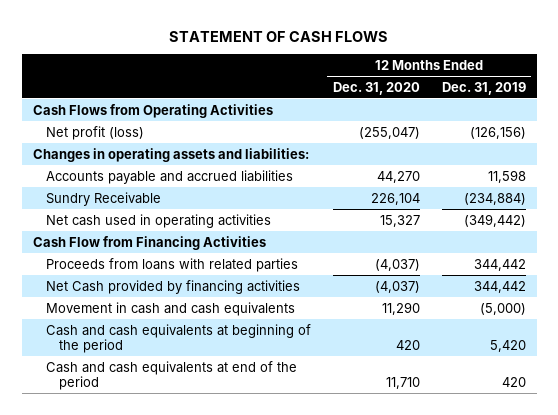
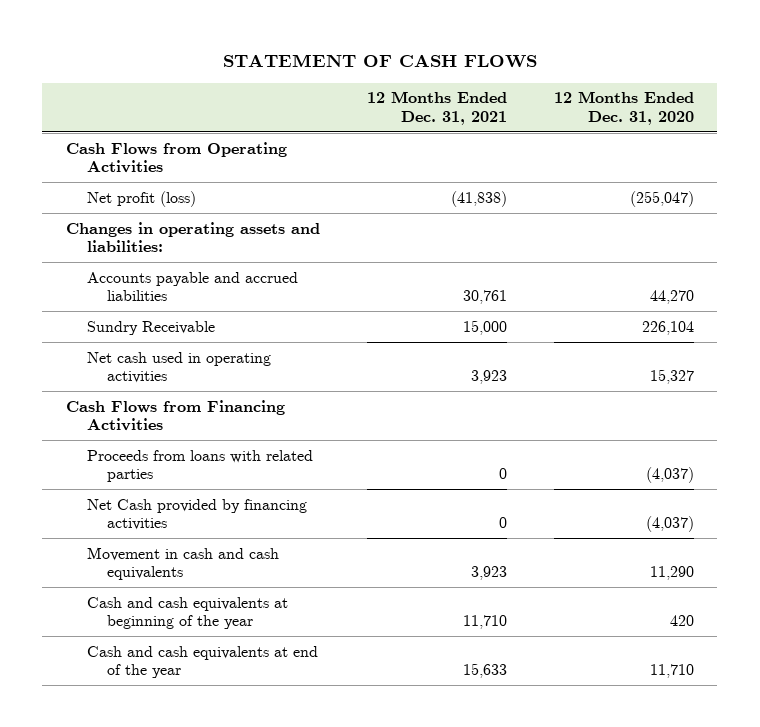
[441,81,526,95] Dec. 31, 2019 -> none
none -> [366,91,507,126] 12 Months Ended Dec. 31, 2021
[32,235,266,250] Cash Flow from Financing Activities -> [65,399,285,432] Cash Flows from Financing Activities
[46,323,312,354] Cash and cash equivalents at beginning of the period -> [86,596,288,630] Cash and cash equivalents at beginning of the year
[46,360,298,391] Cash and cash equivalents at end of the period -> [86,645,318,679] Cash and cash equivalents at end of the year

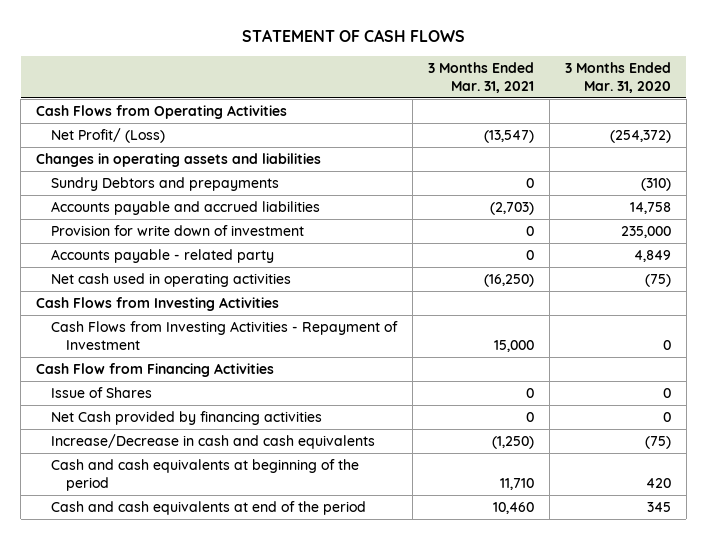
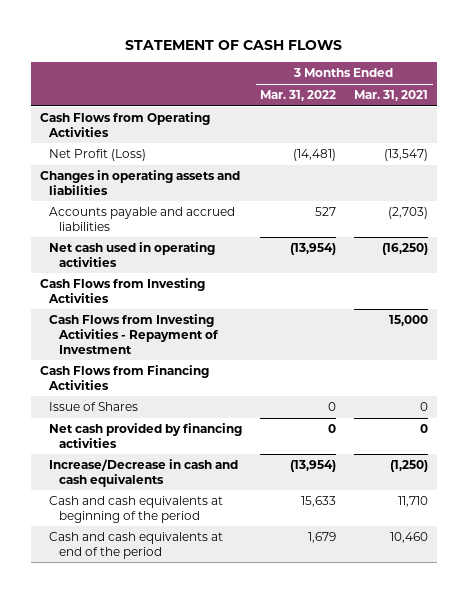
[564,62,671,93] 3 Months Ended Mar. 31, 2020 -> none
none -> [260,90,337,102] Mar. 31, 2022
[51,127,166,143] Net Profit/ (Loss) -> [49,149,147,162] Net Profit (Loss)
[51,176,280,191] Sundry Debtors and prepayments -> none
[51,224,305,236] Provision for write down of investment -> none
[51,248,275,263] Accounts payable - related party -> none
[36,362,275,377] Cash Flow from Financing Activities -> [40,365,210,390] Cash Flows from Financing Activities
[51,410,323,425] Net Cash provided by financing activities -> [49,423,243,448] Net cash provided by financing activities

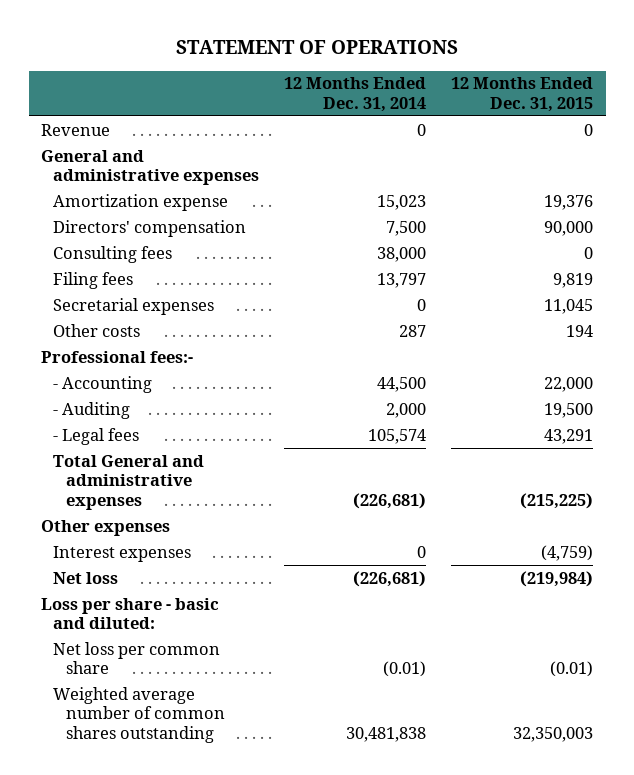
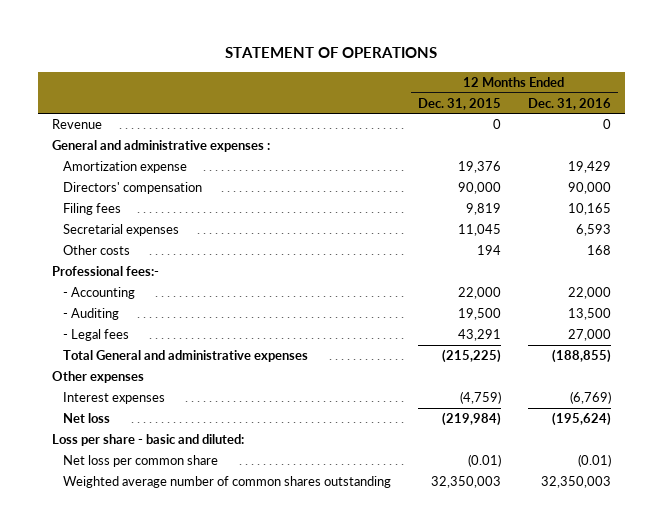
[284,77,427,112] 12 Months Ended Dec. 31, 2014 -> none
none -> [527,97,611,110] Dec. 31, 2016
[41,149,260,186] General and administrative expenses -> [51,140,270,153] General and administrative expenses :
[53,245,173,263] Consulting fees -> none

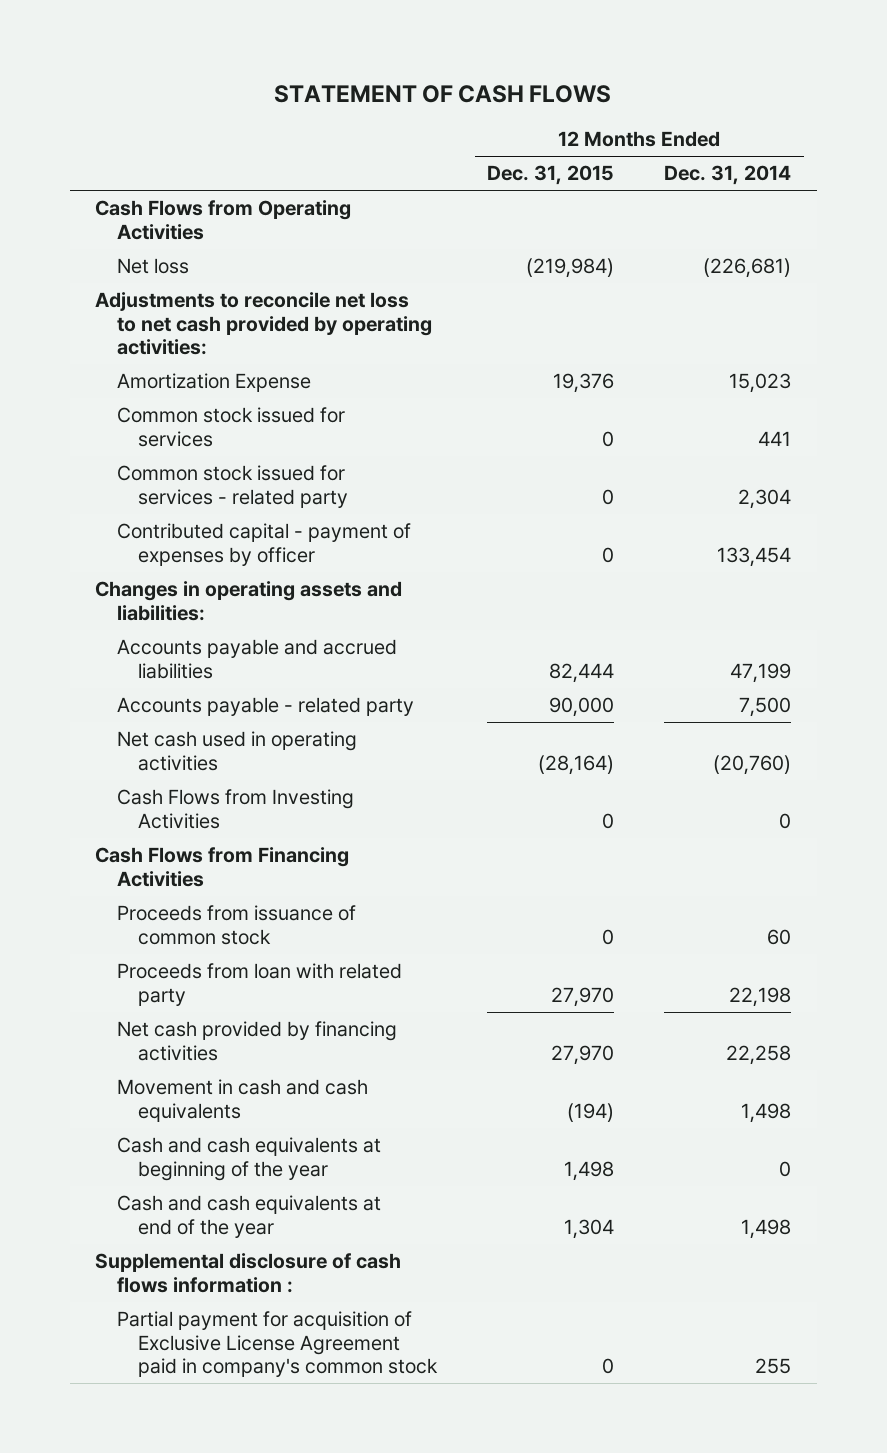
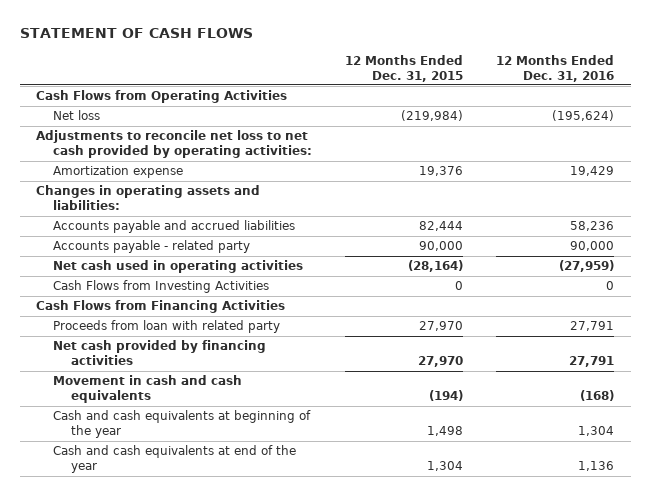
[664,165,792,186] Dec. 31, 2014 -> none
none -> [496,54,615,82] 12 Months Ended Dec. 31, 2016
[116,407,345,447] Common stock issued for services -> none
[116,465,348,508] Common stock issued for services - related party -> none
[116,523,411,566] Contributed capital - payment of expenses by officer -> none
[116,373,311,393] Amortization Expense -> [53,166,184,179] Amortization expense
[116,905,356,945] Proceeds from issuance of common stock -> none
[95,1253,402,1293] Supplemental disclosure of cash flows information : -> none
[116,1311,438,1378] Partial payment for acquisition of Exclusive License Agreement paid in company's common stock -> none

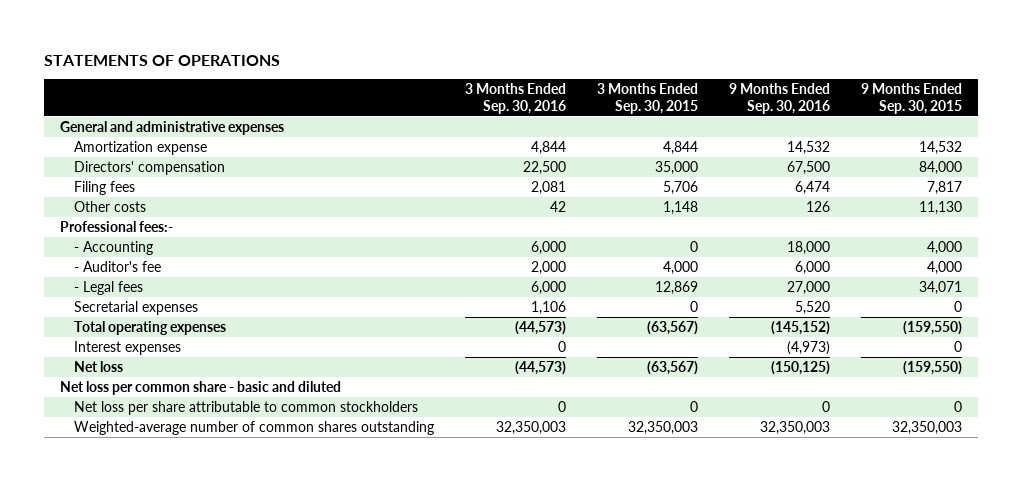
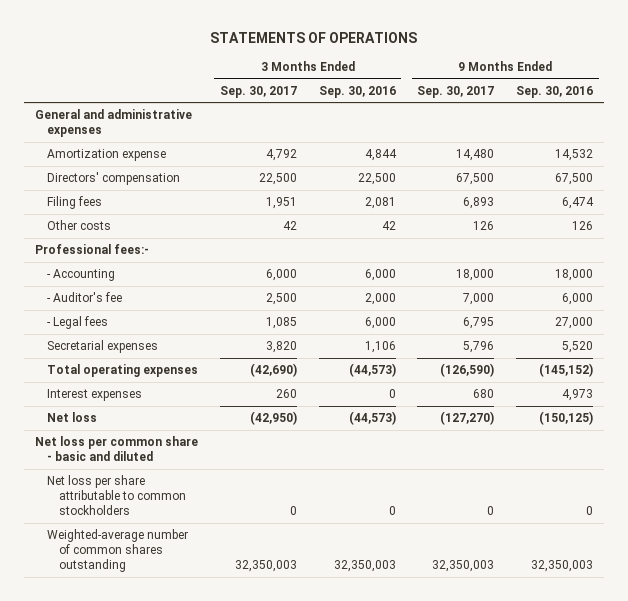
[597,83,699,114] 3 Months Ended Sep. 30, 2015 -> none
[861,83,963,114] 9 Months Ended Sep. 30, 2015 -> none
none -> [219,85,297,98] Sep. 30, 2017
none -> [417,85,495,98] Sep. 30, 2017
[787,341,831,356] (4,973) -> [562,389,594,402] 4,973

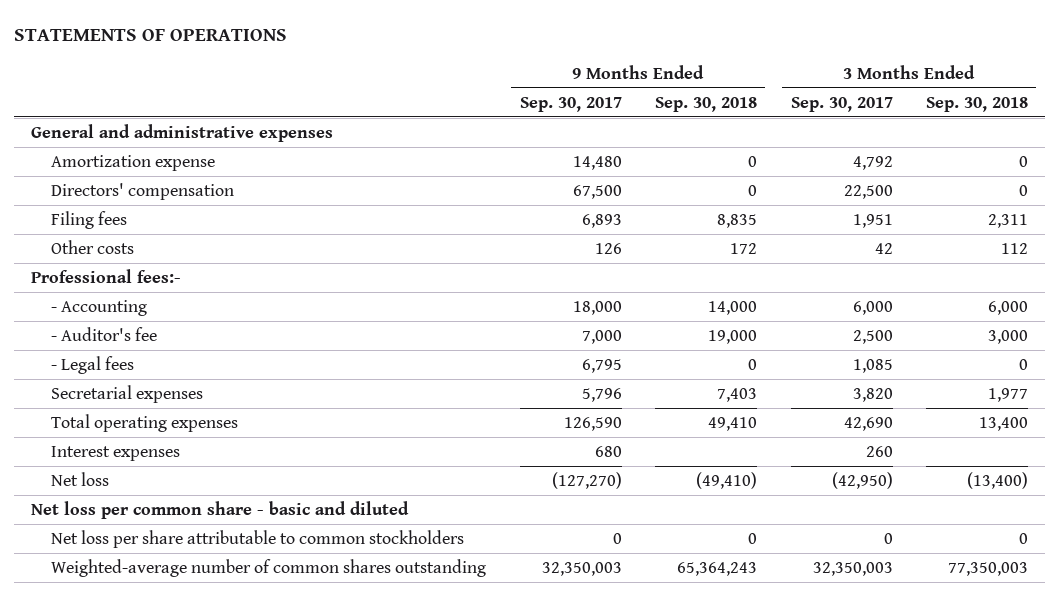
[318,85,396,98] Sep. 30, 2016 -> none
[516,85,594,98] Sep. 30, 2016 -> none
none -> [655,96,758,112] Sep. 30, 2018
none -> [925,96,1028,112] Sep. 30, 2018
[249,363,297,378] (42,690) -> [843,416,893,431] 42,690
[440,363,495,378] (126,590) -> [563,416,622,431] 126,590

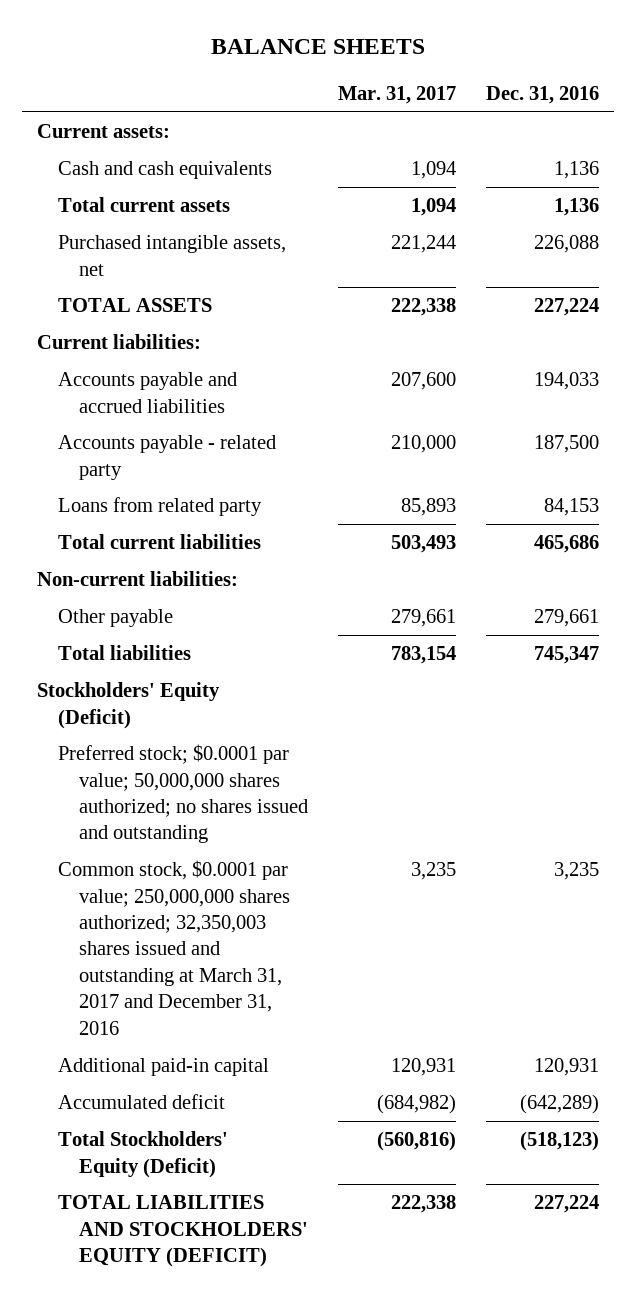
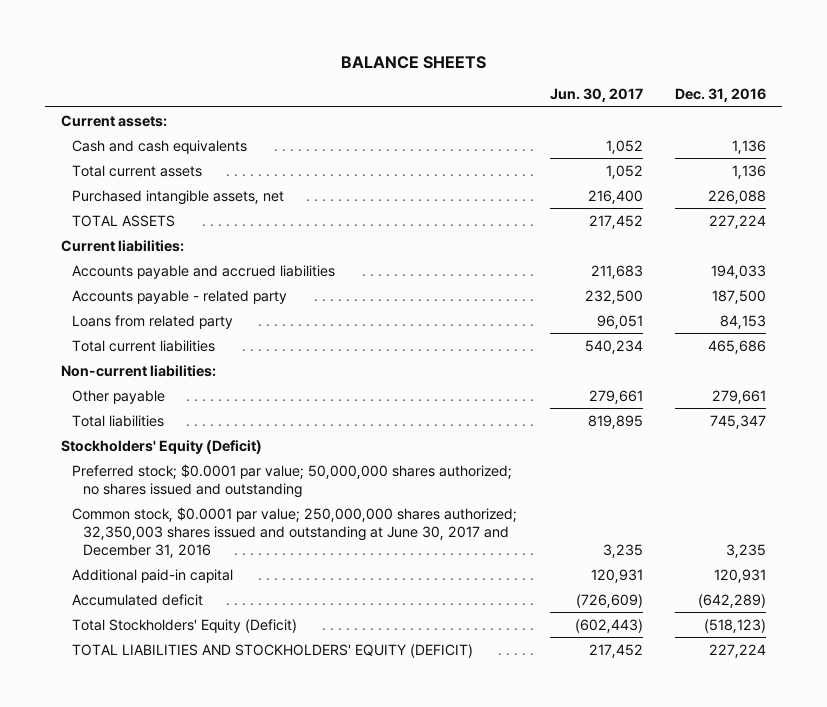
[337,85,456,104] Mar. 31, 2017 -> none
none -> [549,88,643,103] Jun. 30, 2017
[58,860,291,1035] Common stock, $0.0001 par value; 250,000,000 shares authorized; 32,350,003 shares issued and outstanding at March 31, 2017 and December 31, 2016 -> [72,506,518,558] Common stock, $0.0001 par value; 250,000,000 shares authorized; 32,350,003 shares issued and outstanding at June 30, 2017 and December 31, 2016

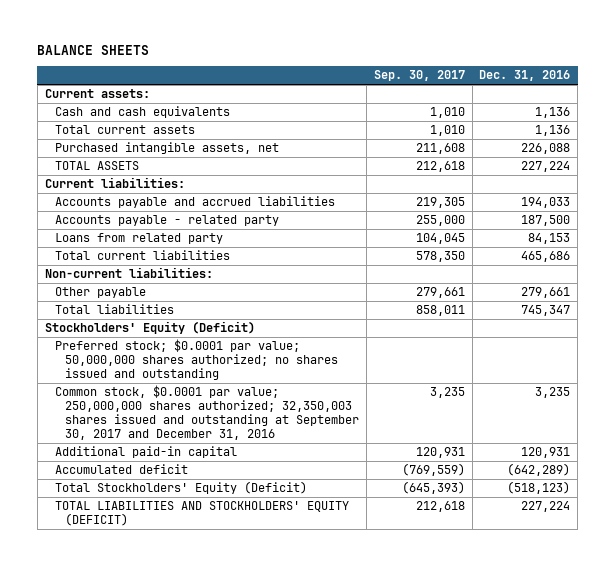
[549,88,643,103] Jun. 30, 2017 -> none
none -> [373,70,465,82] Sep. 30, 2017
[72,506,518,558] Common stock, $0.0001 par value; 250,000,000 shares authorized; 32,350,003 shares issued and outstanding at June 30, 2017 and December 31, 2016 -> [54,384,359,441] Common stock, $0.0001 par value; 250,000,000 shares authorized; 32,350,003 shares issued and outstanding at September 30, 2017 and December 31, 2016

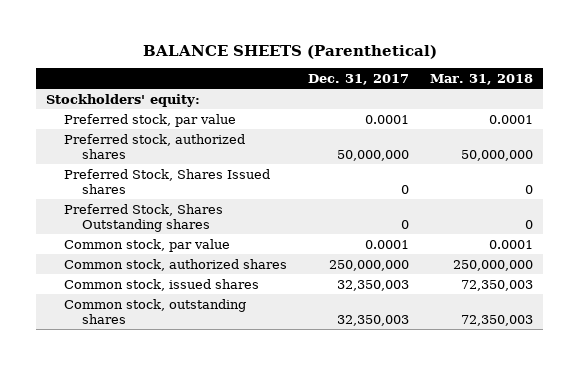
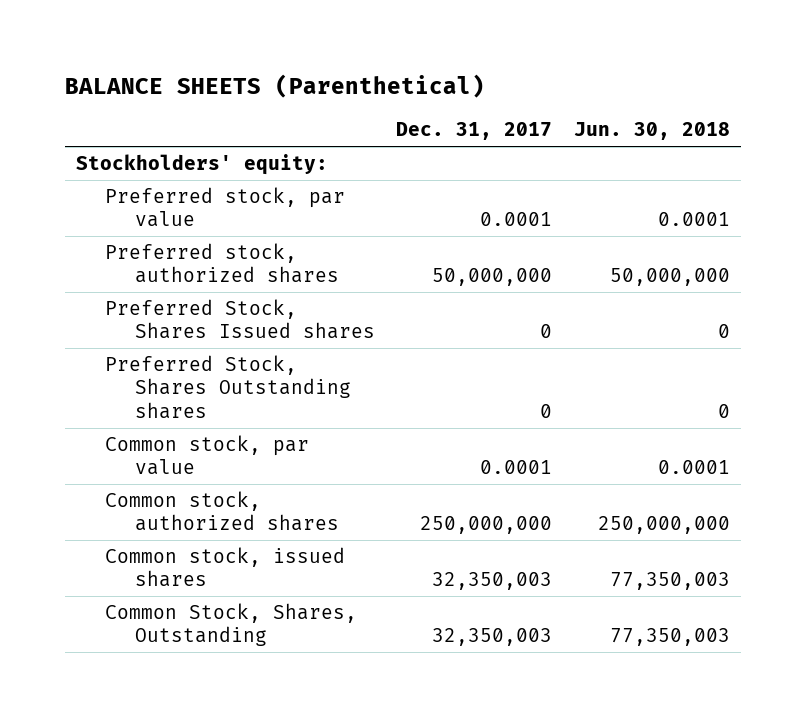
[429,73,533,85] Mar. 31, 2018 -> none
none -> [574,122,731,141] Jun. 30, 2018
[64,298,247,324] Common stock, outstanding shares -> [105,603,358,647] Common Stock, Shares, Outstanding

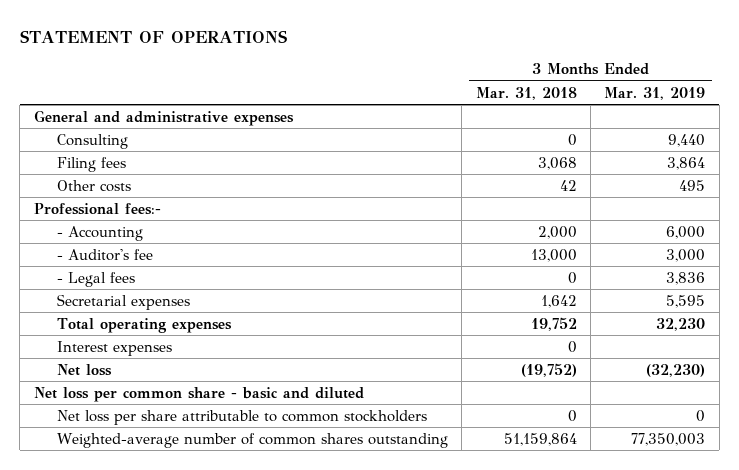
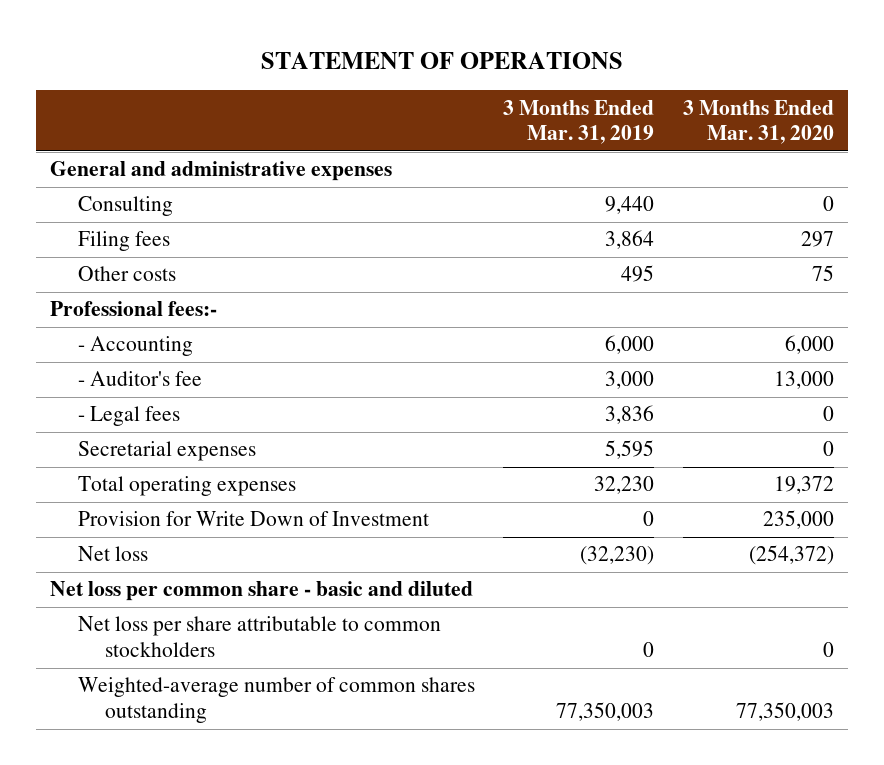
[475,86,577,100] Mar. 31, 2018 -> none
none -> [682,99,834,145] 3 Months Ended Mar. 31, 2020
[56,340,172,356] Interest expenses -> none
none -> [77,511,429,527] Provision for Write Down of Investment

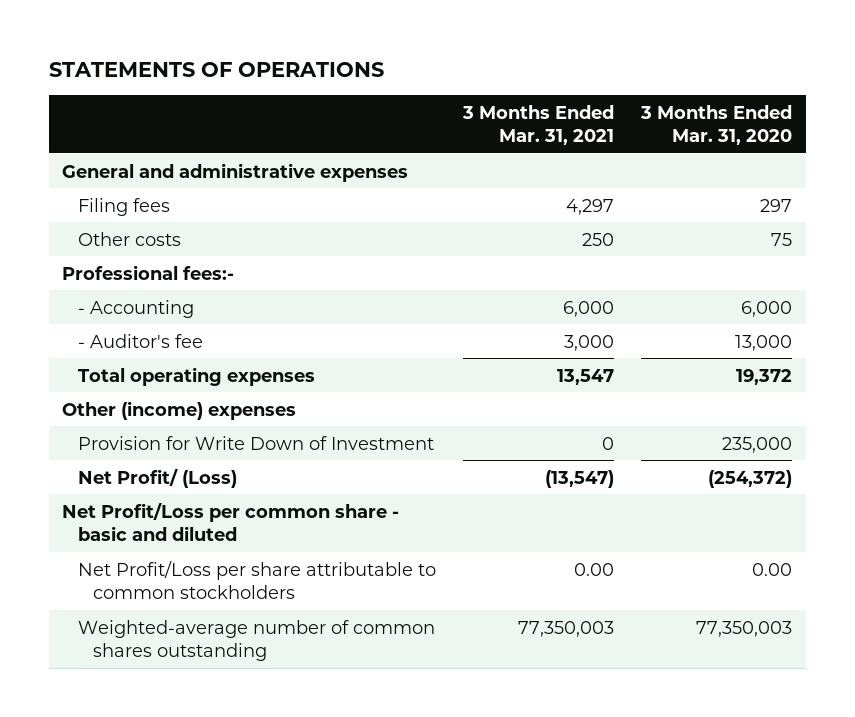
[260,51,623,69] STATEMENT OF OPERATIONS -> [48,62,384,78] STATEMENTS OF OPERATIONS
[503,99,655,145] 3 Months Ended Mar. 31, 2019 -> none
none -> [461,104,614,146] 3 Months Ended Mar. 31, 2021
[77,196,173,217] Consulting -> none
[77,406,180,427] - Legal fees -> none
[77,441,256,462] Secretarial expenses -> none
none -> [62,400,297,420] Other (income) expenses
[77,546,148,562] Net loss -> [77,468,237,488] Net Profit/ (Loss)
[50,581,474,602] Net loss per common share - basic and diluted -> [62,502,400,541] Net Profit/Loss per common share - basic and diluted
[77,616,441,658] Net loss per share attributable to common stockholders -> [77,560,436,599] Net Profit/Loss per share attributable to common stockholders
[822,642,834,658] 0 -> [752,562,793,576] 0.00

